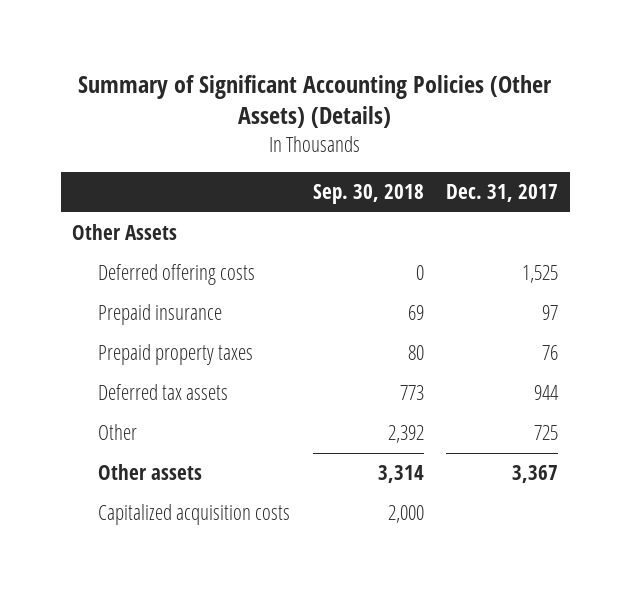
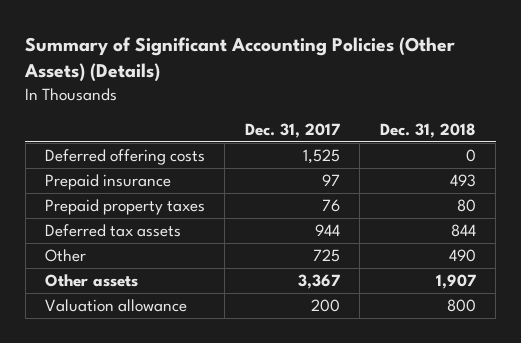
[312,184,424,205] Sep. 30, 2018 -> none
none -> [379,122,476,138] Dec. 31, 2018
[72,224,178,241] Other Assets -> none
[97,504,290,526] Capitalized acquisition costs -> none
none -> [45,299,188,313] Valuation allowance

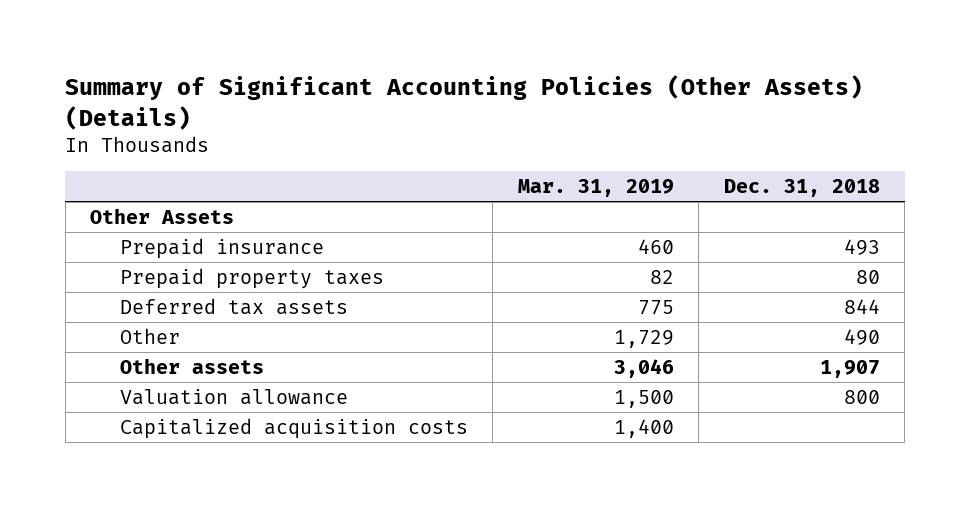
[244,122,340,138] Dec. 31, 2017 -> none
none -> [517,179,674,198] Mar. 31, 2019
[45,149,206,166] Deferred offering costs -> none
none -> [90,207,235,224] Other Assets
none -> [119,417,468,439] Capitalized acquisition costs

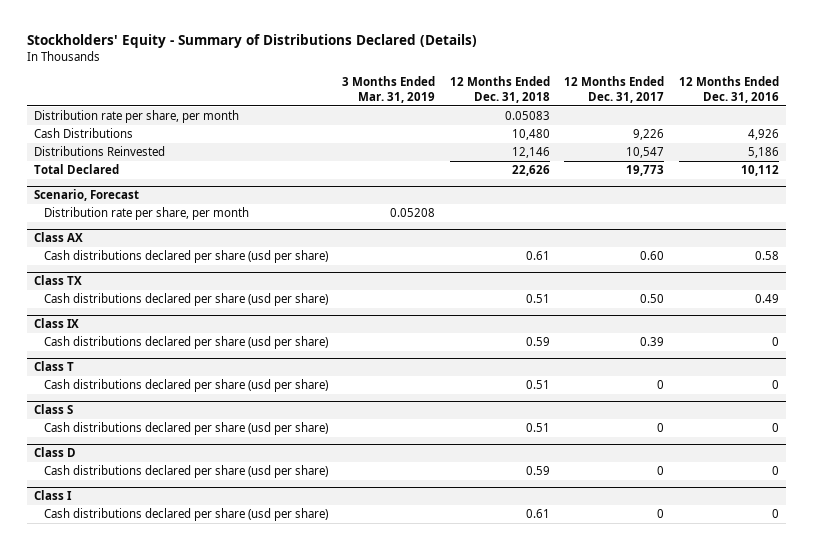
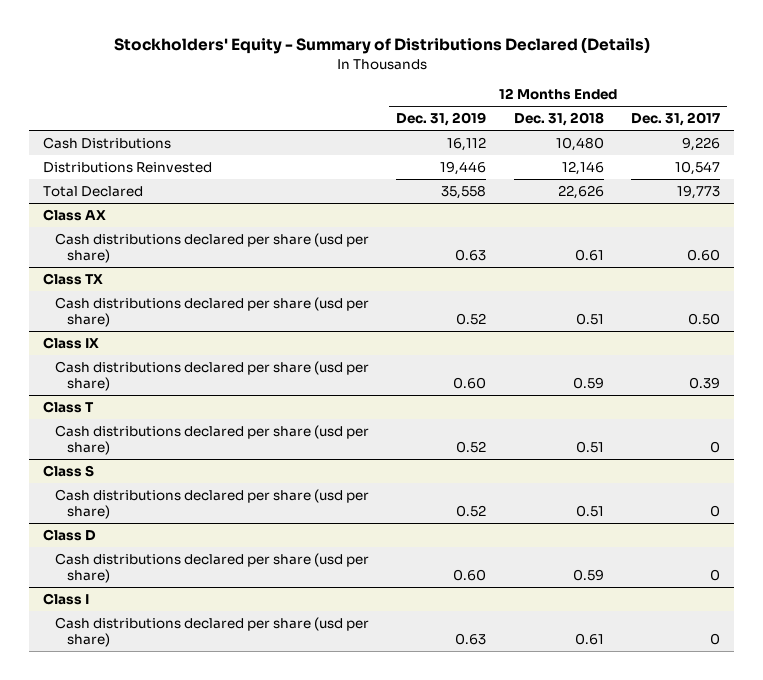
[342,76,436,103] 3 Months Ended Mar. 31, 2019 -> none
[678,76,779,103] 12 Months Ended Dec. 31, 2016 -> none
none -> [396,112,487,127] Dec. 31, 2019
[34,110,240,124] Distribution rate per share, per month -> none
[34,189,140,202] Scenario, Forecast -> none
[44,207,250,221] Distribution rate per share, per month -> none

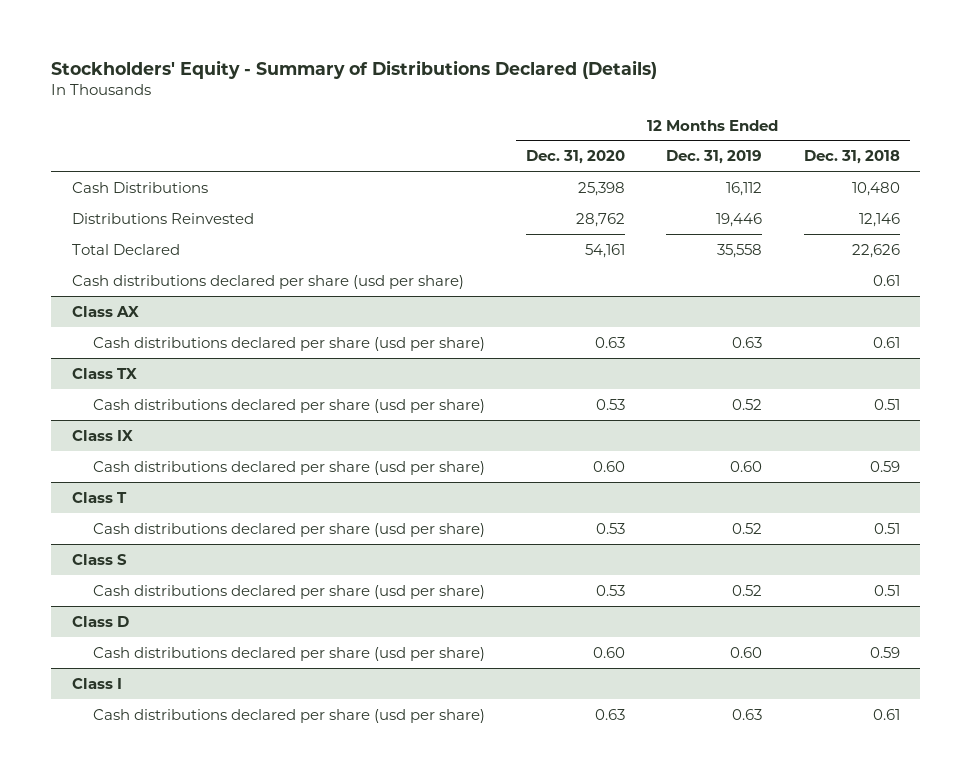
[631,112,721,127] Dec. 31, 2017 -> none
none -> [526,150,626,165] Dec. 31, 2020
none -> [71,274,464,289] Cash distributions declared per share (usd per share)

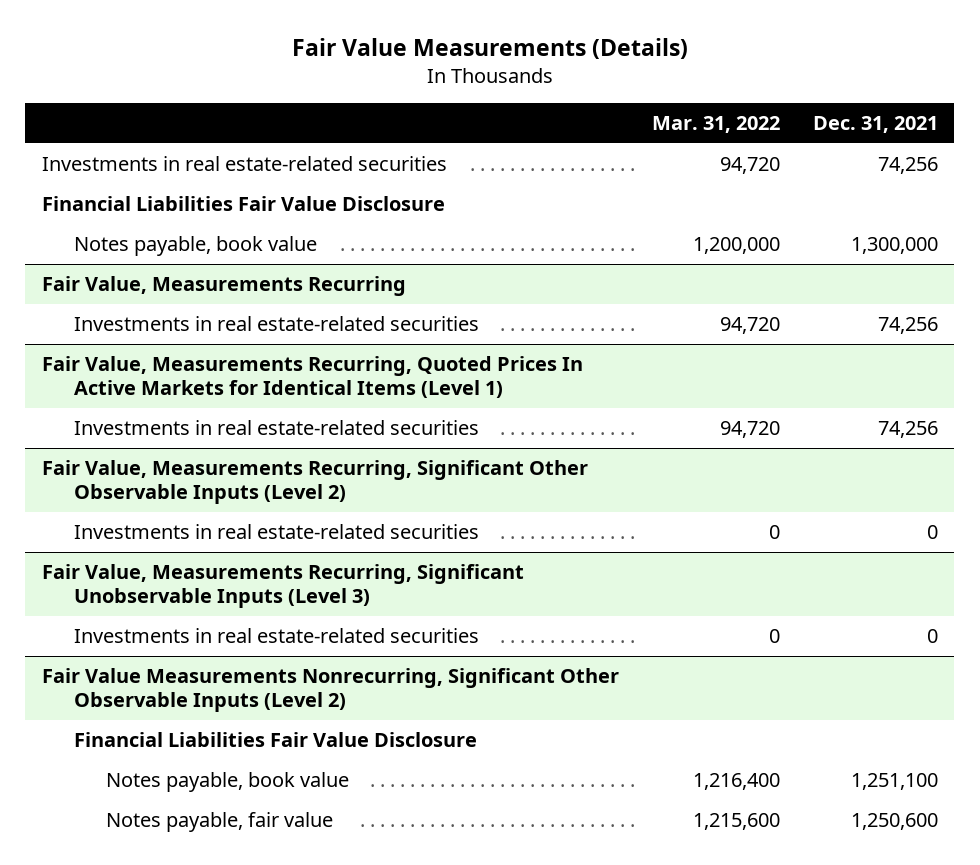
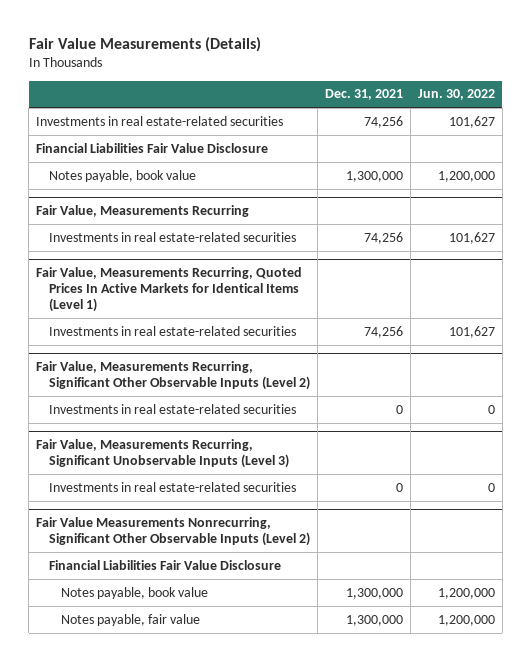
[651,116,780,134] Mar. 31, 2022 -> none
none -> [417,89,495,101] Jun. 30, 2022
[850,773,938,791] 1,251,100 -> [345,587,403,599] 1,300,000
[850,813,938,831] 1,250,600 -> [345,614,403,626] 1,300,000

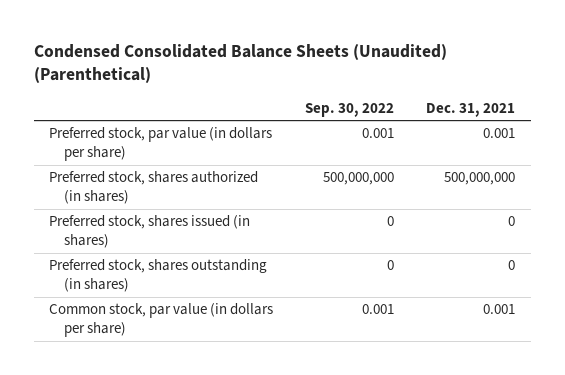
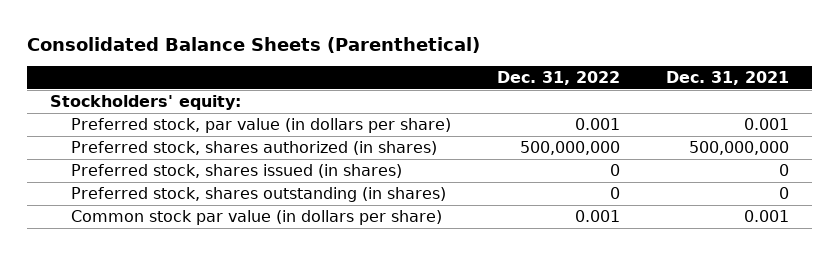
[33,43,447,84] Condensed Consolidated Balance Sheets (Unaudited) (Parenthetical) -> [27,37,481,54] Consolidated Balance Sheets (Parenthetical)
[305,102,395,117] Sep. 30, 2022 -> none
none -> [497,71,621,86] Dec. 31, 2022
none -> [50,94,242,110] Stockholders' equity:
[49,303,274,338] Common stock, par value (in dollars per share) -> [71,209,443,225] Common stock par value (in dollars per share)

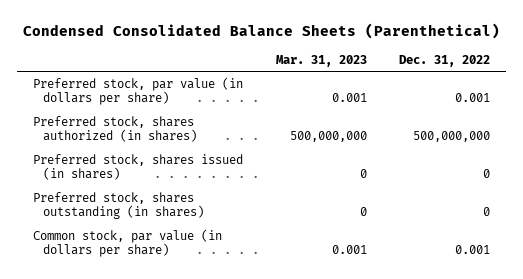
[27,37,481,54] Consolidated Balance Sheets (Parenthetical) -> [22,22,500,39] Condensed Consolidated Balance Sheets (Parenthetical)
[666,71,790,86] Dec. 31, 2021 -> none
none -> [275,54,367,67] Mar. 31, 2023
[50,94,242,110] Stockholders' equity: -> none
[71,209,443,225] Common stock par value (in dollars per share) -> [33,228,223,258] Common stock, par value (in dollars per share)

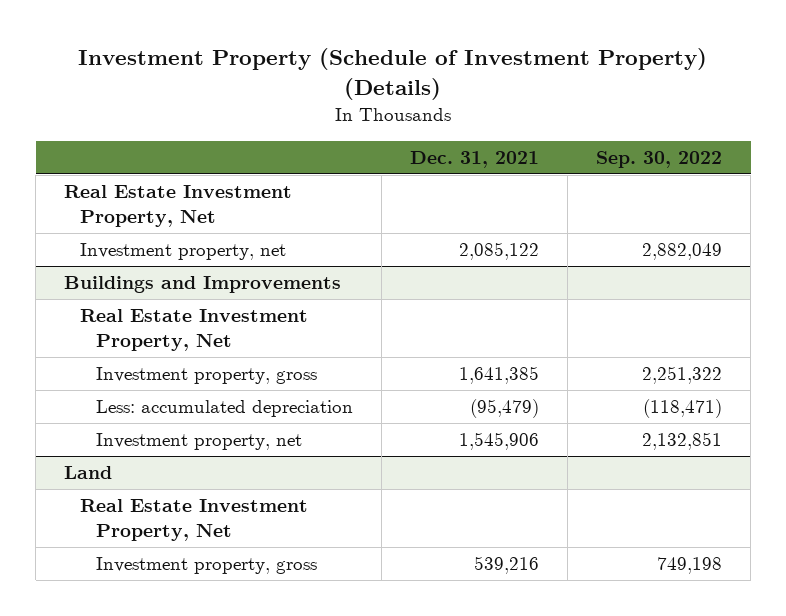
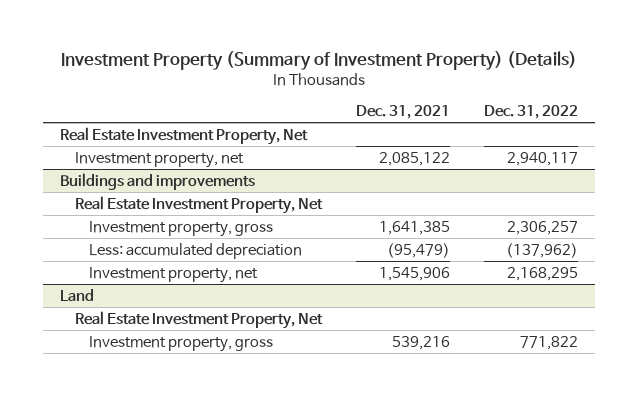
[78,48,708,101] Investment Property (Schedule of Investment Property) (Details) -> [61,51,578,71] Investment Property (Summary of Investment Property) (Details)
[596,150,723,168] Sep. 30, 2022 -> none
none -> [484,104,579,119] Dec. 31, 2022
[64,276,342,294] Buildings and Improvements -> [60,172,256,190] Buildings and improvements

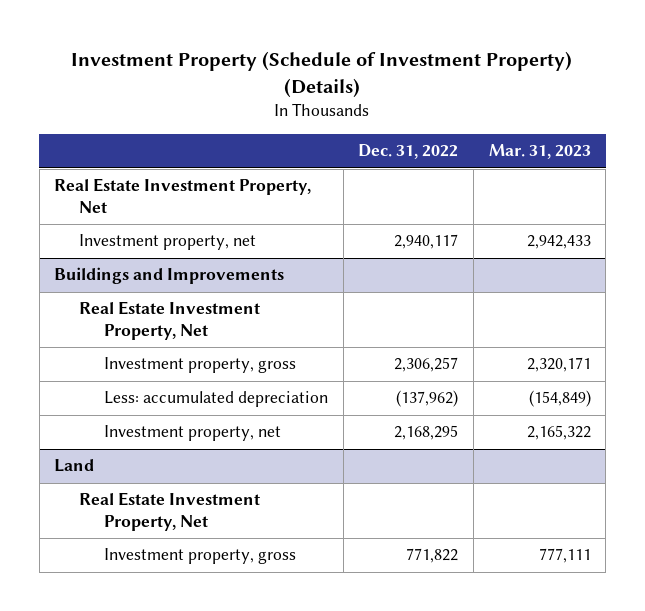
[61,51,578,71] Investment Property (Summary of Investment Property) (Details) -> [71,51,573,99] Investment Property (Schedule of Investment Property) (Details)
[355,104,450,119] Dec. 31, 2021 -> none
none -> [488,144,591,160] Mar. 31, 2023
[60,172,256,190] Buildings and improvements -> [54,267,285,285] Buildings and Improvements

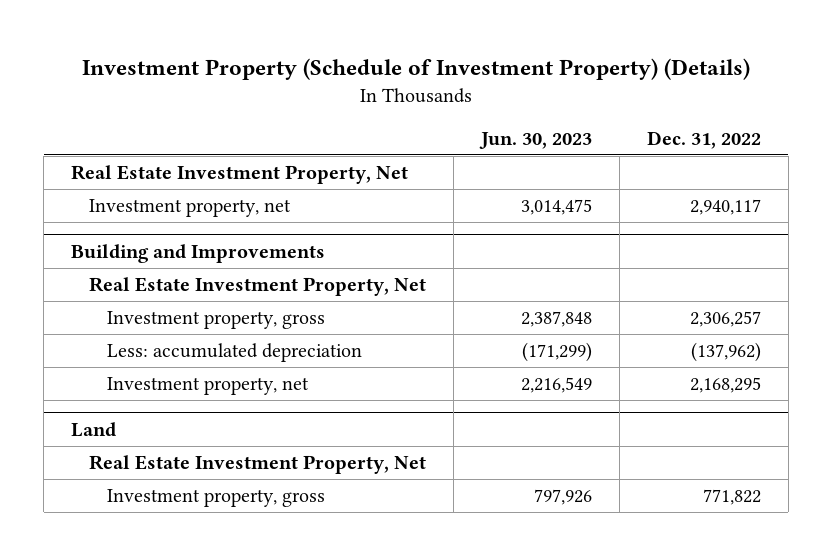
[488,144,591,160] Mar. 31, 2023 -> none
none -> [478,131,592,149] Jun. 30, 2023
[54,267,285,285] Buildings and Improvements -> [71,243,326,263] Building and Improvements

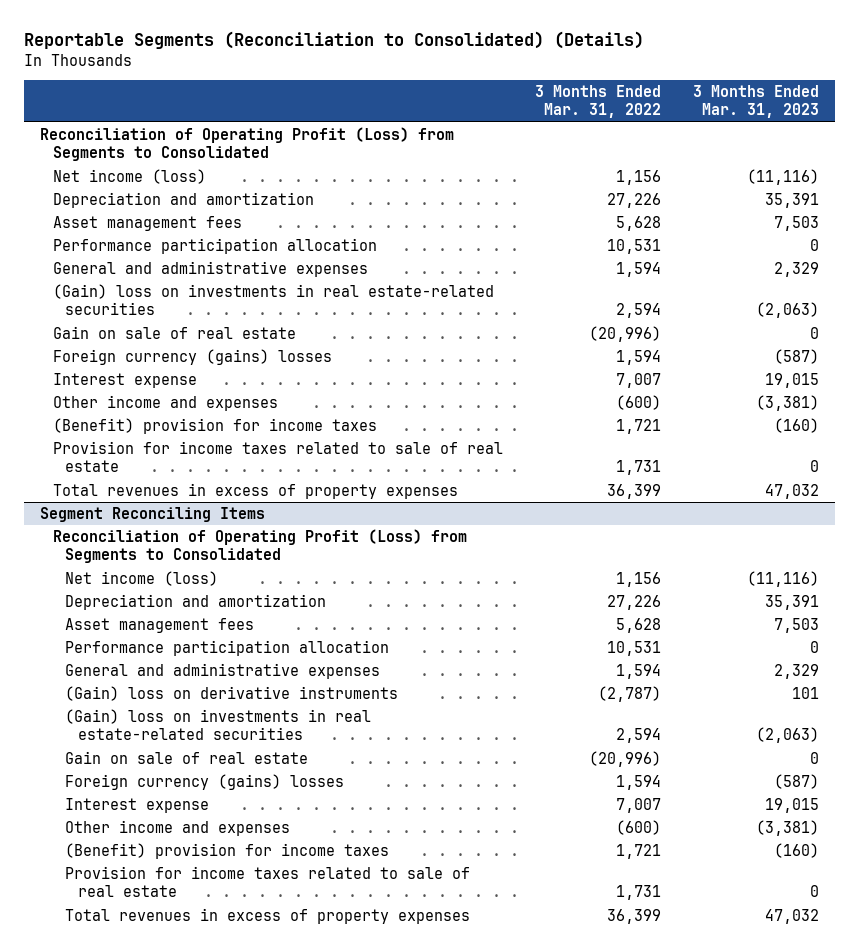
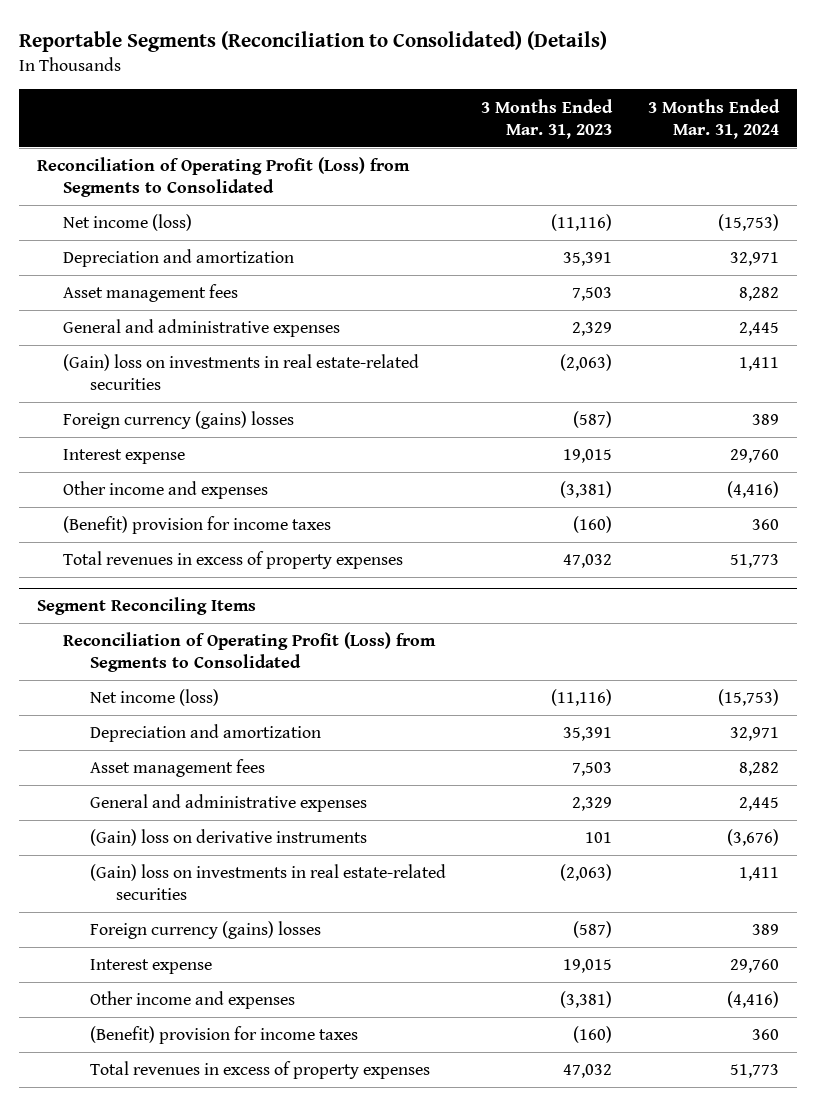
[534,84,661,119] 3 Months Ended Mar. 31, 2022 -> none
none -> [648,98,781,139] 3 Months Ended Mar. 31, 2024
[52,237,377,254] Performance participation allocation -> none
[52,325,296,339] Gain on sale of real estate -> none
[52,440,503,473] Provision for income taxes related to sale of real estate -> none
[65,639,390,656] Performance participation allocation -> none
[65,750,309,764] Gain on sale of real estate -> none
[65,865,471,898] Provision for income taxes related to sale of real estate -> none

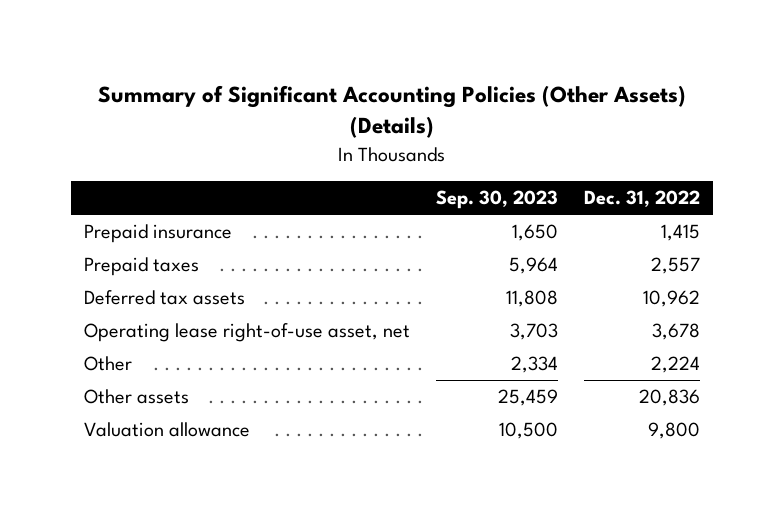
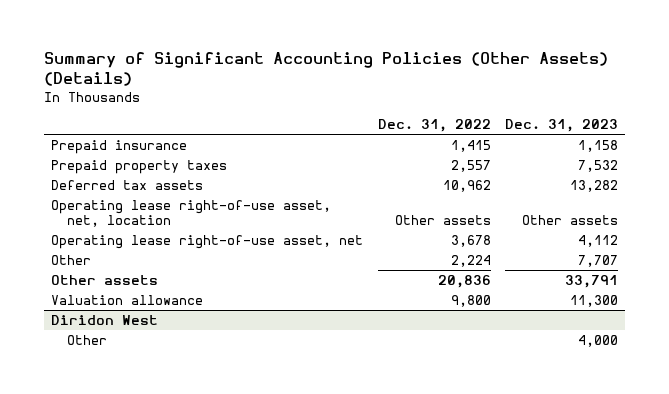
[435,190,558,210] Sep. 30, 2023 -> none
none -> [505,119,619,133] Dec. 31, 2023
[83,257,199,277] Prepaid taxes -> [51,159,228,174] Prepaid property taxes
none -> [51,199,332,228] Operating lease right-of-use asset, net, location
none -> [51,314,159,325] Diridon West
none -> [67,334,108,345] Other

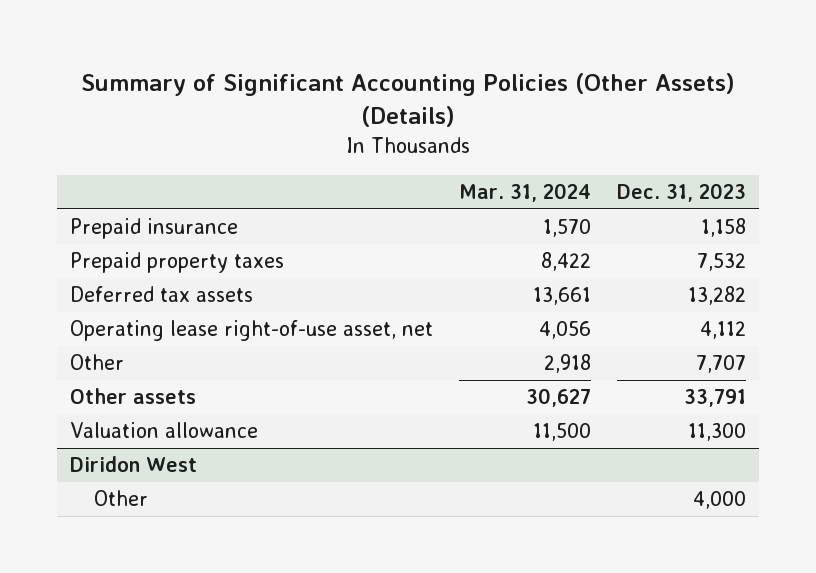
[377,119,491,133] Dec. 31, 2022 -> none
none -> [459,183,592,203] Mar. 31, 2024
[51,199,332,228] Operating lease right-of-use asset, net, location -> none

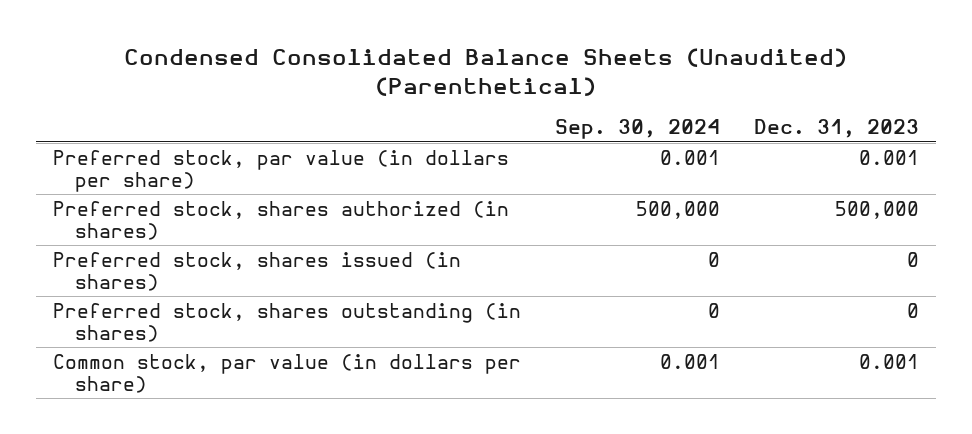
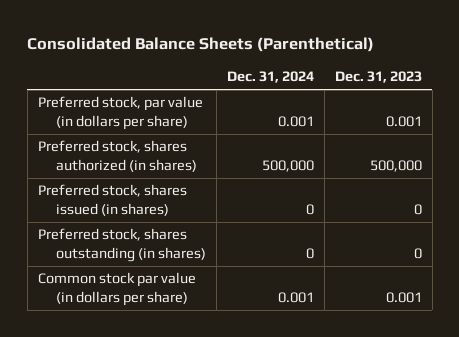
[123,47,847,96] Condensed Consolidated Balance Sheets (Unaudited) (Parenthetical) -> [27,37,375,53] Consolidated Balance Sheets (Parenthetical)
[554,119,720,140] Sep. 30, 2024 -> none
none -> [226,71,314,84] Dec. 31, 2024
[52,353,521,393] Common stock, par value (in dollars per share) -> [37,272,196,306] Common stock par value (in dollars per share)

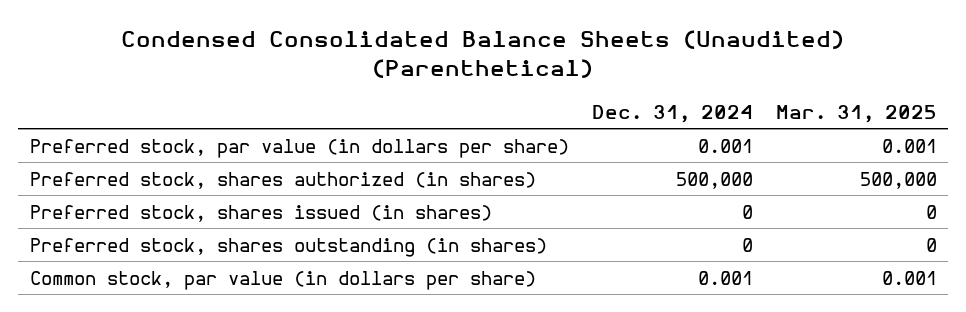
[27,37,375,53] Consolidated Balance Sheets (Parenthetical) -> [121,30,845,79] Condensed Consolidated Balance Sheets (Unaudited) (Parenthetical)
[334,71,422,84] Dec. 31, 2023 -> none
none -> [775,104,937,123] Mar. 31, 2025
[37,272,196,306] Common stock par value (in dollars per share) -> [29,270,536,290] Common stock, par value (in dollars per share)

